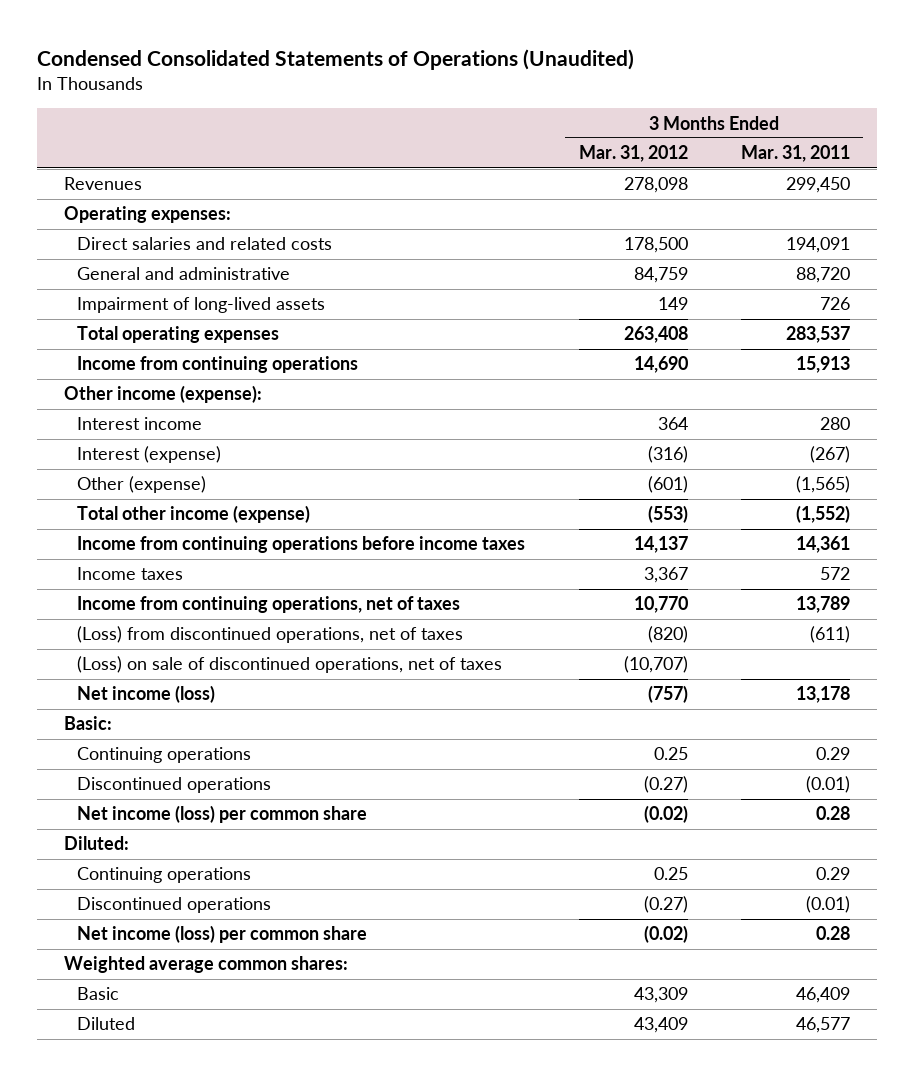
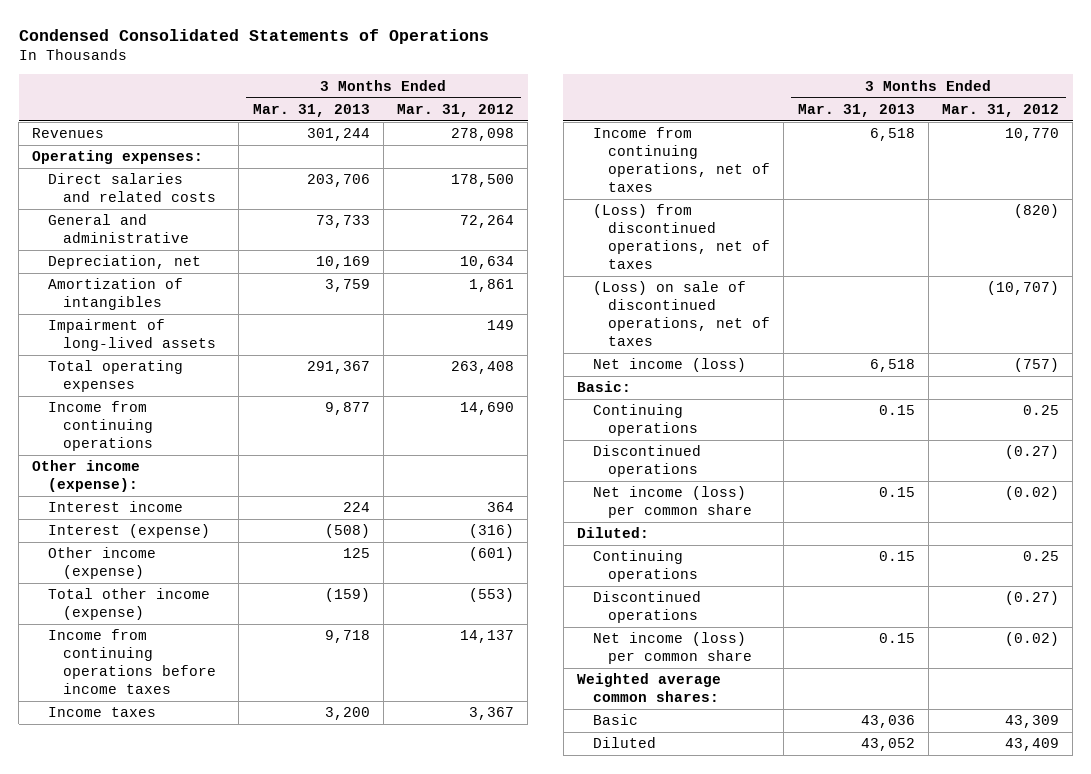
[37,48,635,70] Condensed Consolidated Statements of Operations (Unaudited) -> [18,28,489,44] Condensed Consolidated Statements of Operations
[741,145,851,163] Mar. 31, 2011 -> none
none -> [252,103,370,117] Mar. 31, 2013
[633,267,688,284] 84,759 -> [460,215,515,229] 72,264
none -> [47,255,201,270] Depreciation, net
none -> [47,278,183,311] Amortization of intangibles
[77,476,207,494] Other (expense) -> [47,547,156,580] Other income (expense)

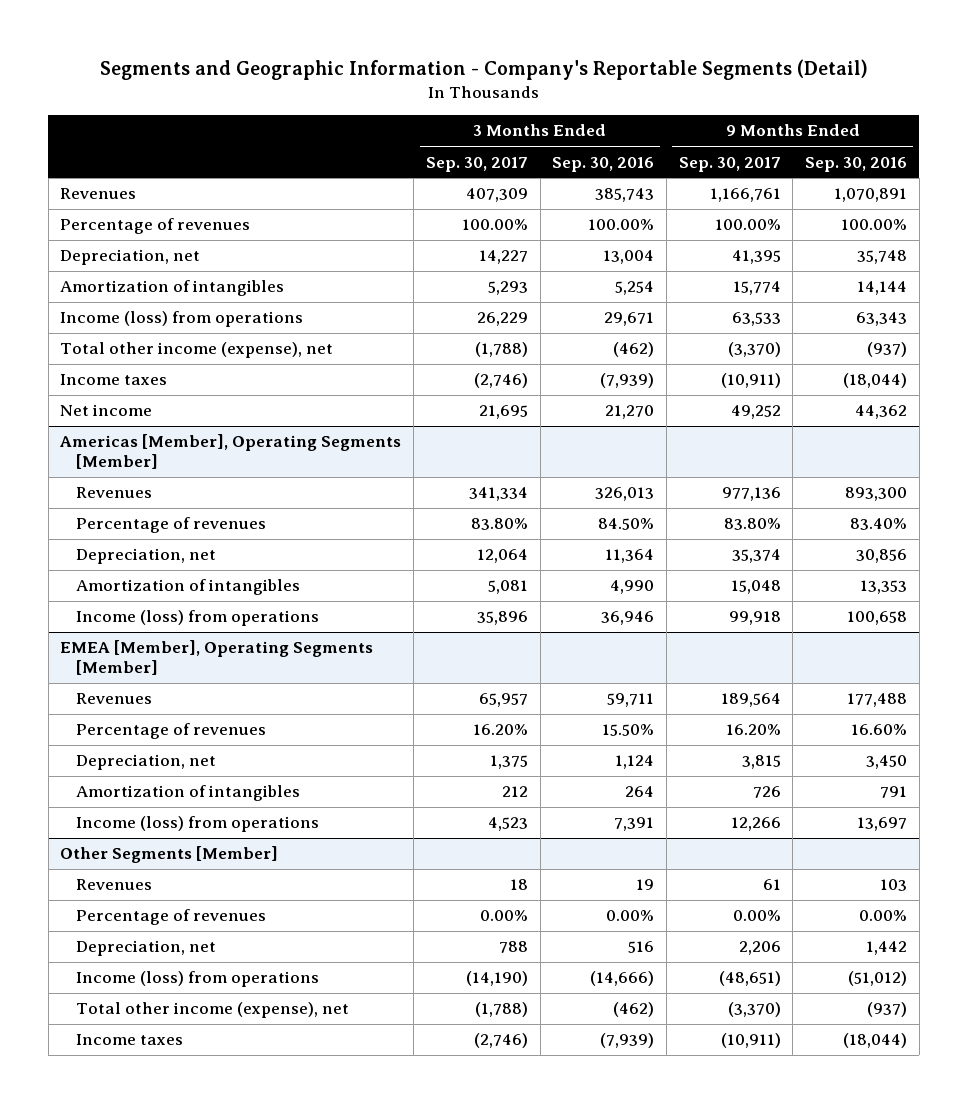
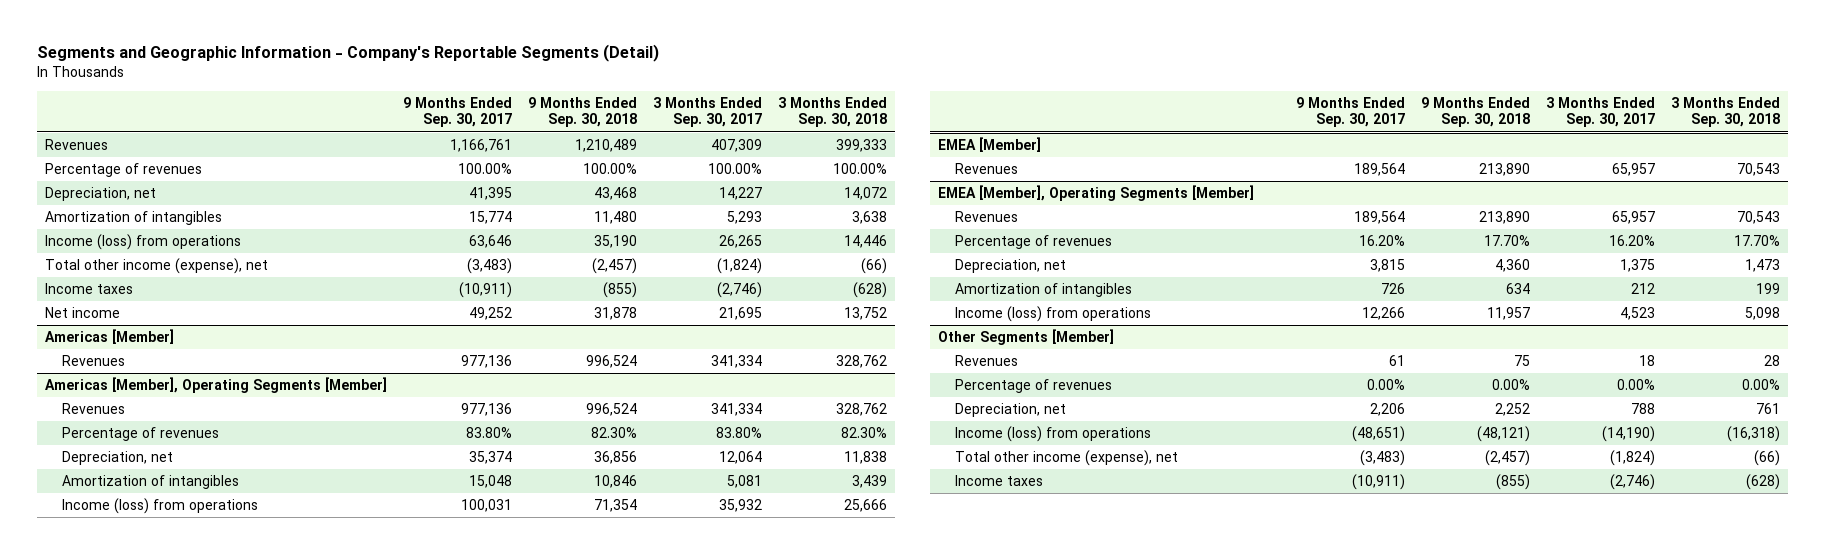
[552,156,655,172] Sep. 30, 2016 -> none
[804,156,907,172] Sep. 30, 2016 -> none
none -> [527,96,637,128] 9 Months Ended Sep. 30, 2018
none -> [777,96,887,128] 3 Months Ended Sep. 30, 2018
[476,312,528,327] 26,229 -> [718,235,762,249] 26,265
[731,312,781,327] 63,533 -> [468,235,512,249] 63,646
[474,342,528,358] (1,788) -> [716,258,762,275] (1,824)
[727,342,781,358] (3,370) -> [466,258,512,275] (3,483)
none -> [44,329,174,345] Americas [Member]
none -> [62,355,126,367] Revenues
[476,611,528,626] 35,896 -> [718,499,762,513] 35,932
[728,611,781,626] 99,918 -> [460,499,512,513] 100,031
none -> [937,137,1041,153] EMEA [Member]
none -> [955,163,1019,175] Revenues
[474,1002,528,1018] (1,788) -> [1609,450,1655,467] (1,824)
[727,1002,781,1018] (3,370) -> [1359,450,1405,467] (3,483)

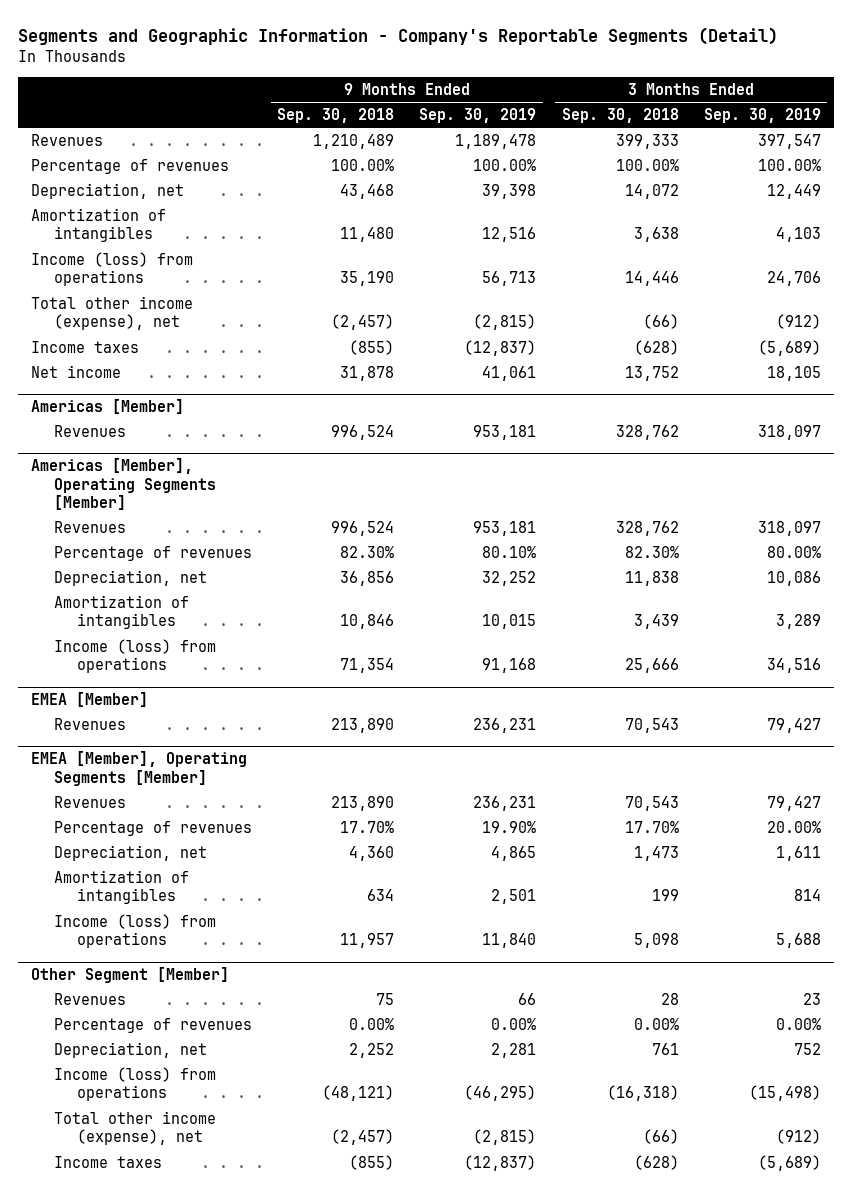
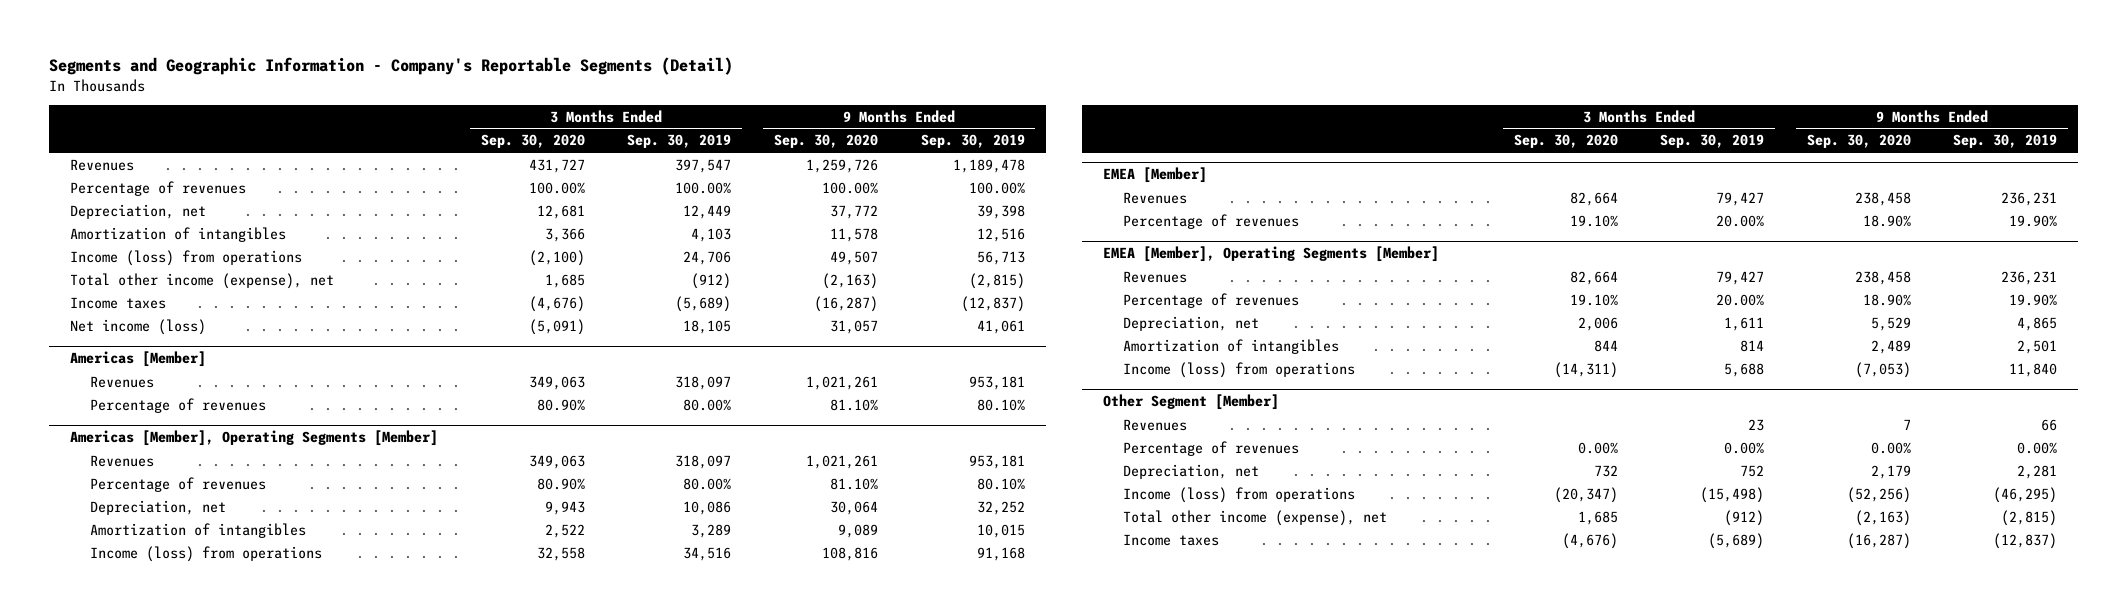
[277,108,395,124] Sep. 30, 2018 -> none
[561,108,679,124] Sep. 30, 2018 -> none
none -> [480,134,585,149] Sep. 30, 2020
none -> [773,134,878,149] Sep. 30, 2020
[30,365,121,379] Net income -> [70,318,207,335] Net income (loss)
none -> [89,397,266,413] Percentage of revenues
none -> [1122,213,1299,229] Percentage of revenues

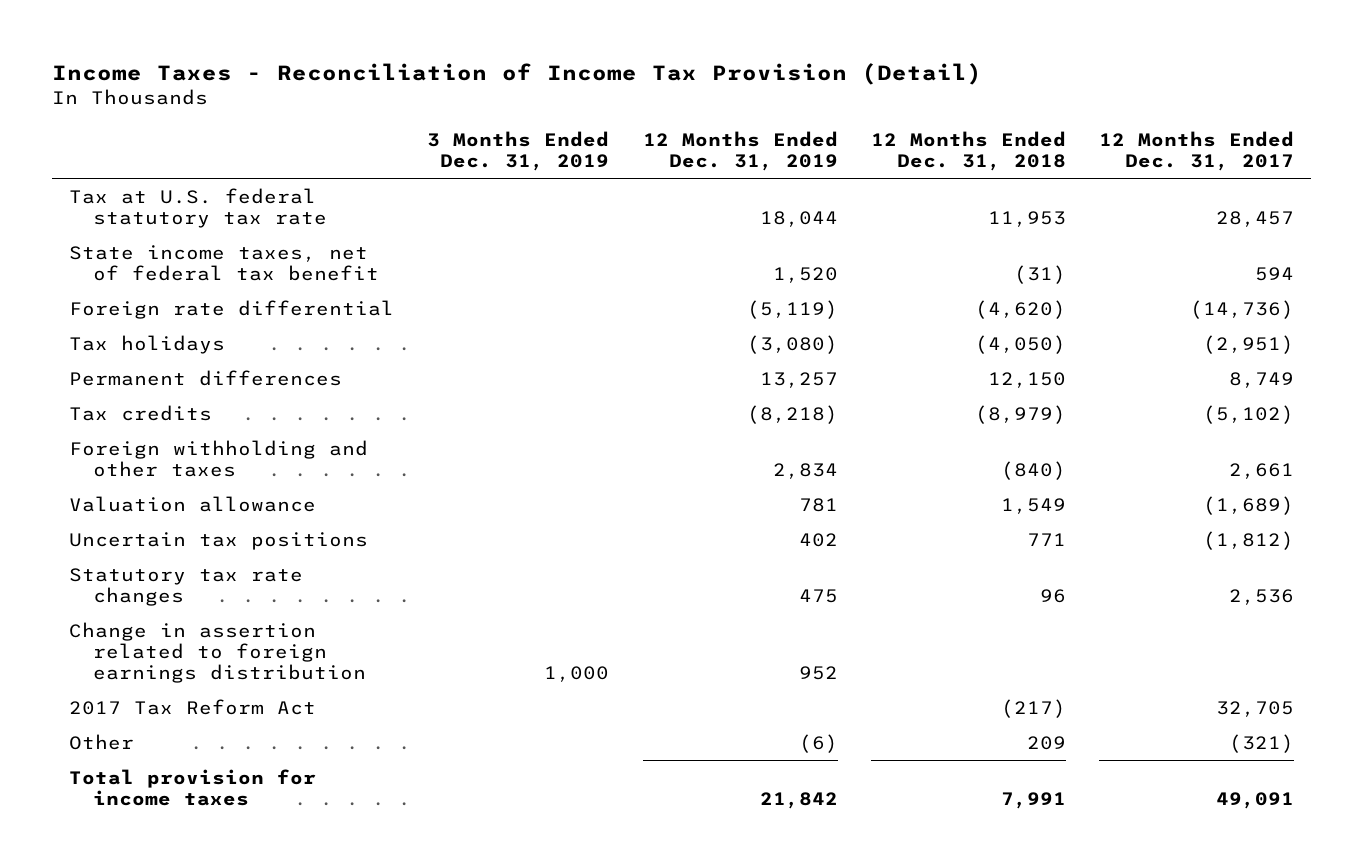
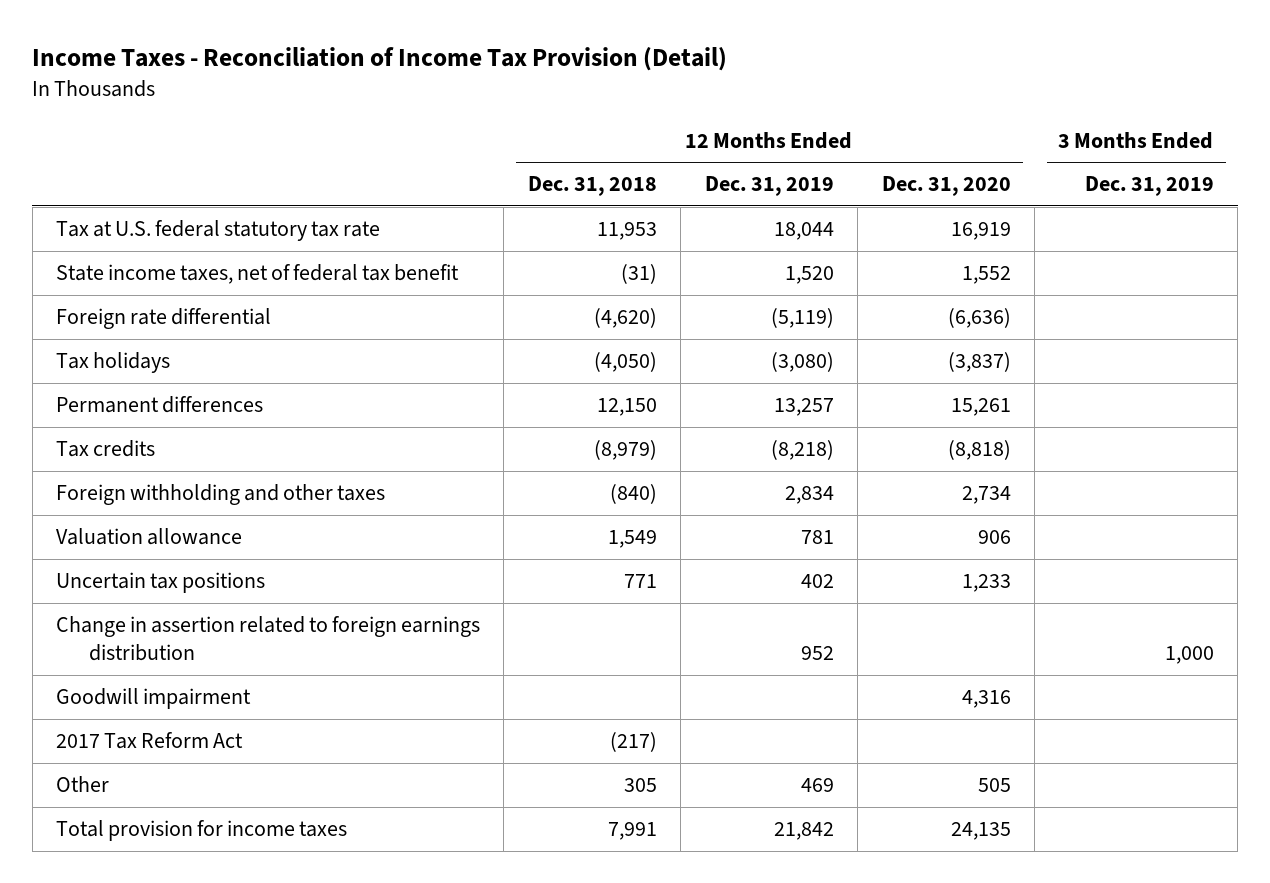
[1098,130,1294,172] 12 Months Ended Dec. 31, 2017 -> none
none -> [881,176,1011,197] Dec. 31, 2020
[69,567,304,606] Statutory tax rate changes -> none
none -> [55,688,251,710] Goodwill impairment
[798,733,838,753] (6) -> [800,778,834,793] 469
[1026,735,1066,750] 209 -> [623,778,657,793] 305

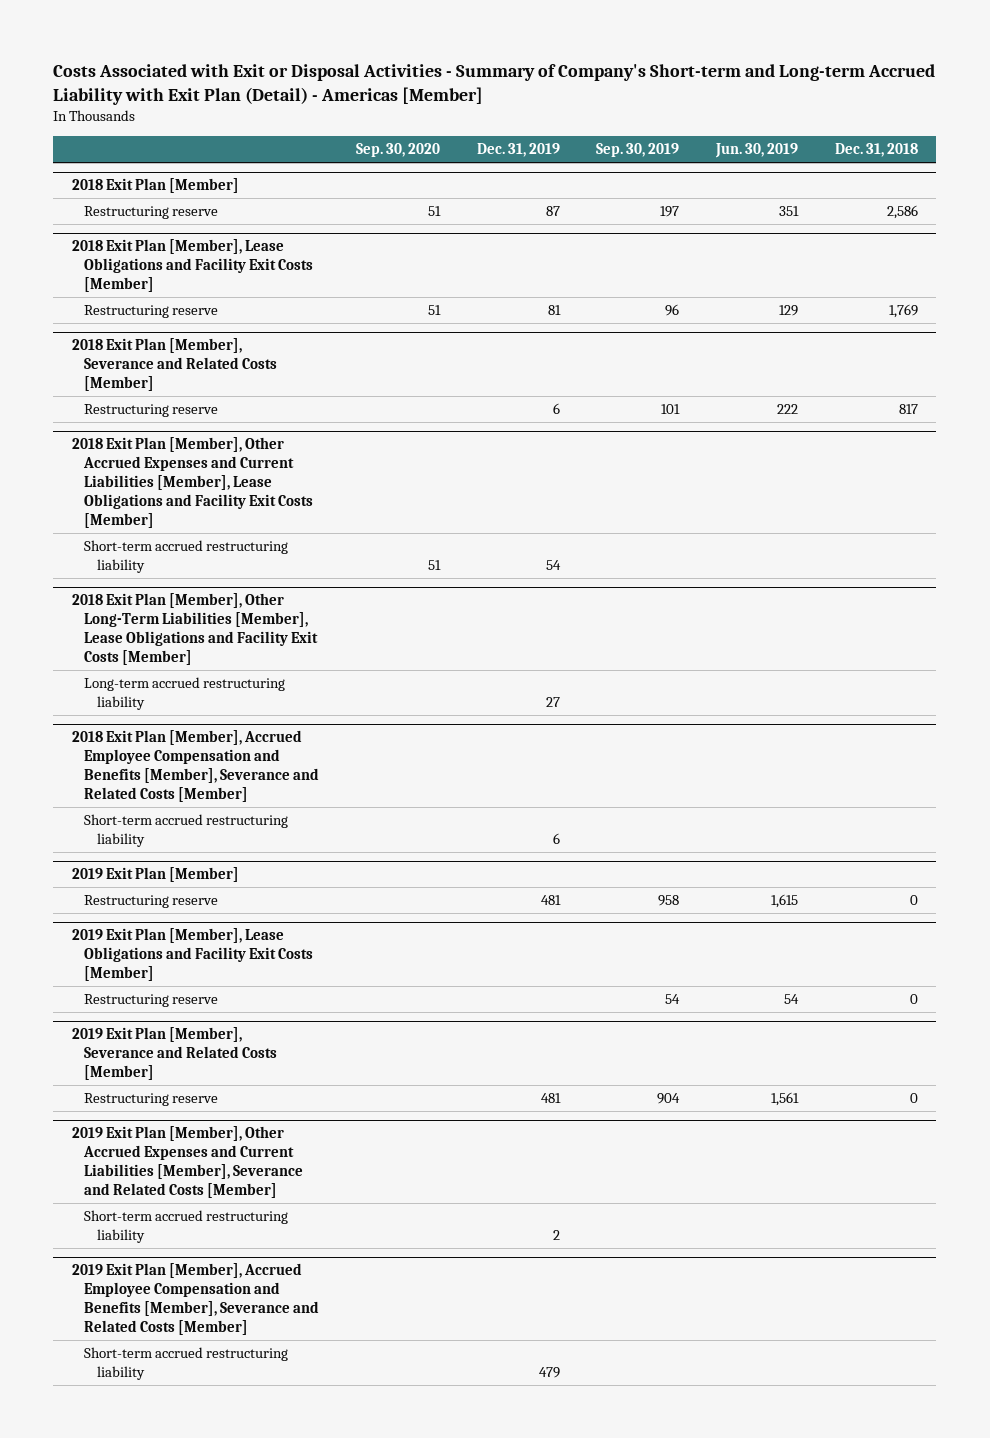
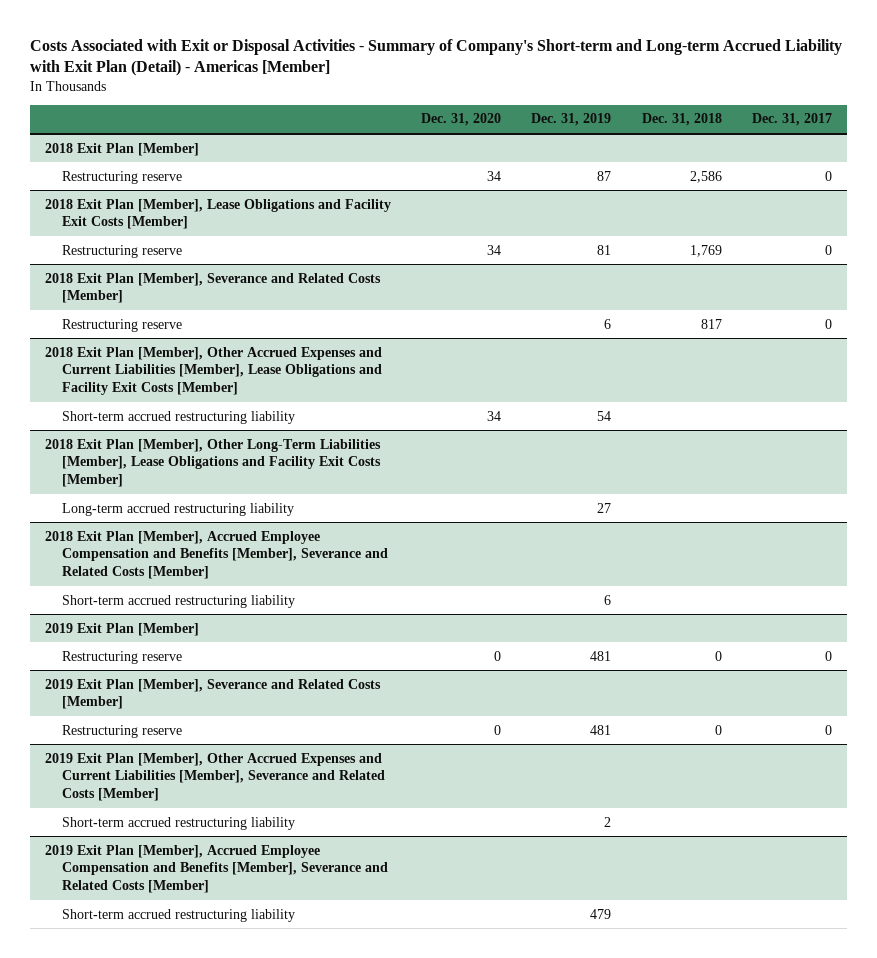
[355,143,440,158] Sep. 30, 2020 -> none
[596,143,680,158] Sep. 30, 2019 -> none
[715,143,799,159] Jun. 30, 2019 -> none
none -> [421,113,502,127] Dec. 31, 2020
none -> [751,113,832,127] Dec. 31, 2017
[71,928,314,982] 2019 Exit Plan [Member], Lease Obligations and Facility Exit Costs [Member] -> none
[84,994,219,1008] Restructuring reserve -> none

